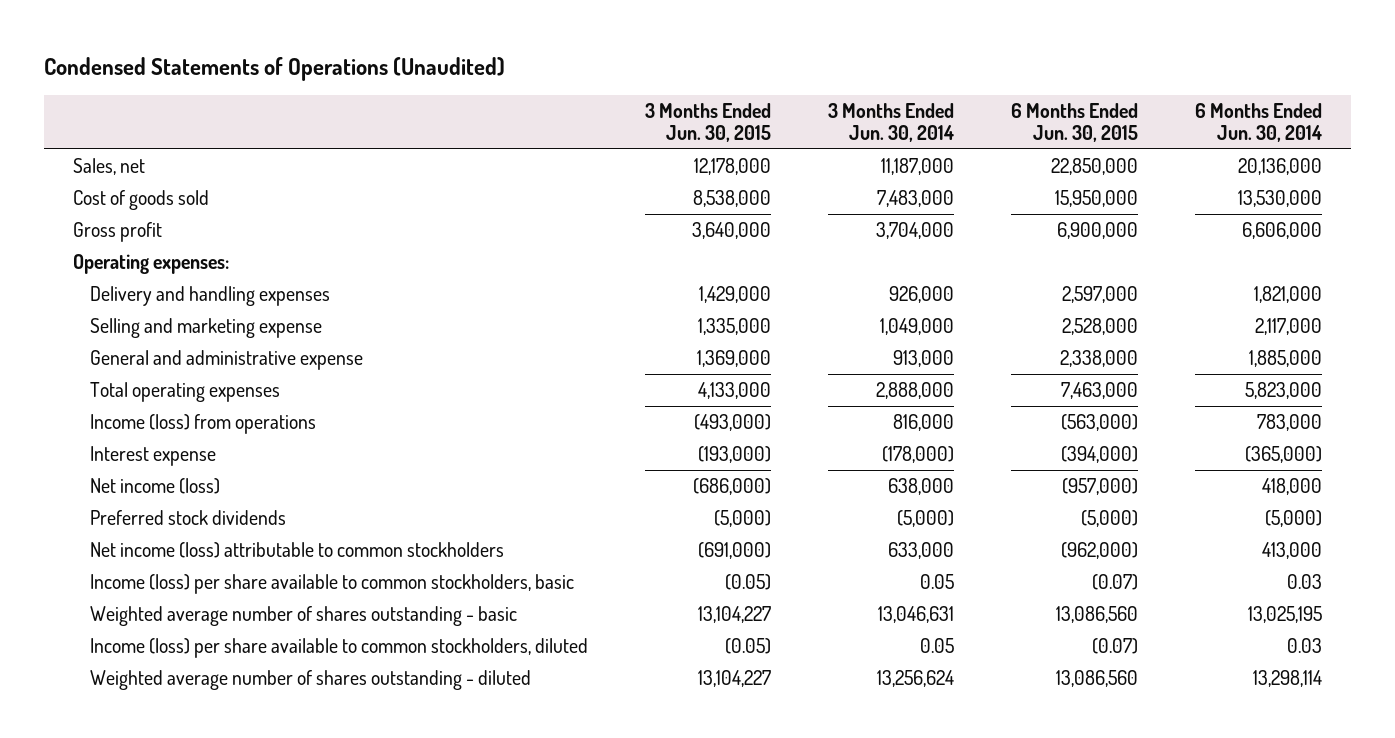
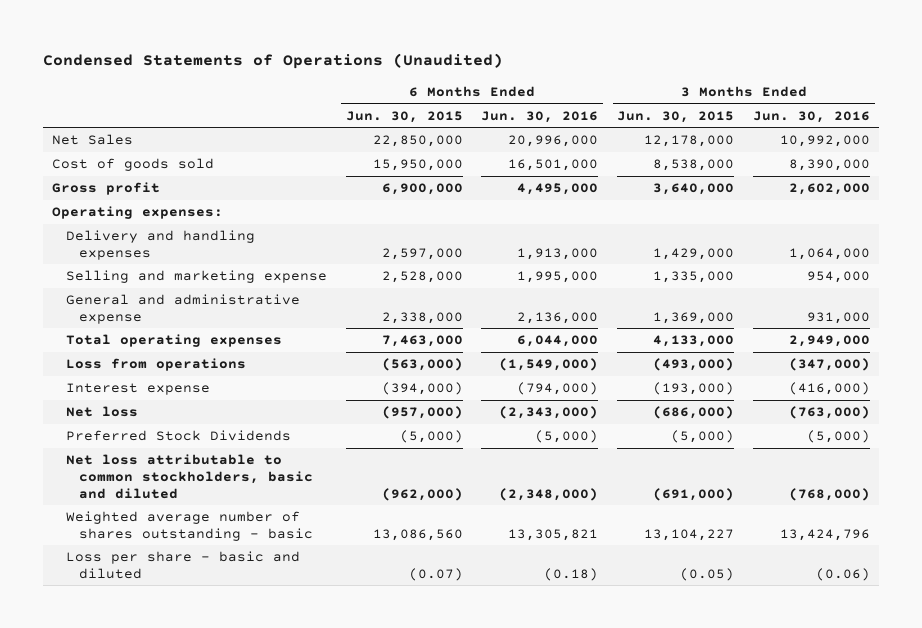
[827,102,954,143] 3 Months Ended Jun. 30, 2014 -> none
[1195,102,1323,143] 6 Months Ended Jun. 30, 2014 -> none
none -> [481,110,599,123] Jun. 30, 2016
none -> [753,110,871,123] Jun. 30, 2016
[73,157,146,175] Sales, net -> [52,134,134,146] Net Sales
[89,413,316,434] Income (loss) from operations -> [65,358,246,372] Loss from operations
[89,573,574,594] Income (loss) per share available to common stockholders, basic -> none
[89,477,220,494] Net income (loss) -> [65,406,138,418] Net loss
[89,509,286,525] Preferred stock dividends -> [65,430,291,442] Preferred Stock Dividends
[89,541,504,558] Net income (loss) attributable to common stockholders -> [65,454,314,499] Net loss attributable to common stockholders, basic and diluted
[89,637,588,658] Income (loss) per share available to common stockholders, diluted -> none
[89,669,531,690] Weighted average number of shares outstanding - diluted -> none
none -> [65,551,300,579] Loss per share - basic and diluted

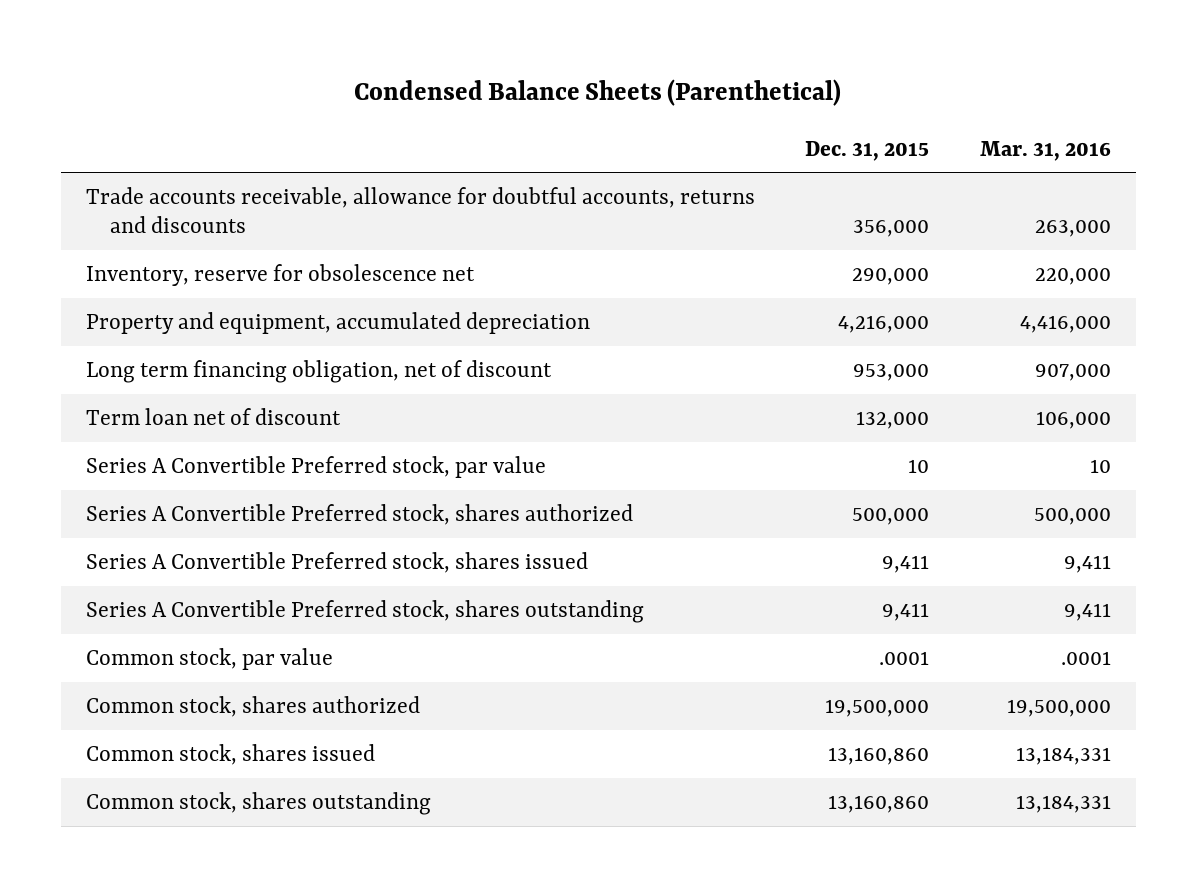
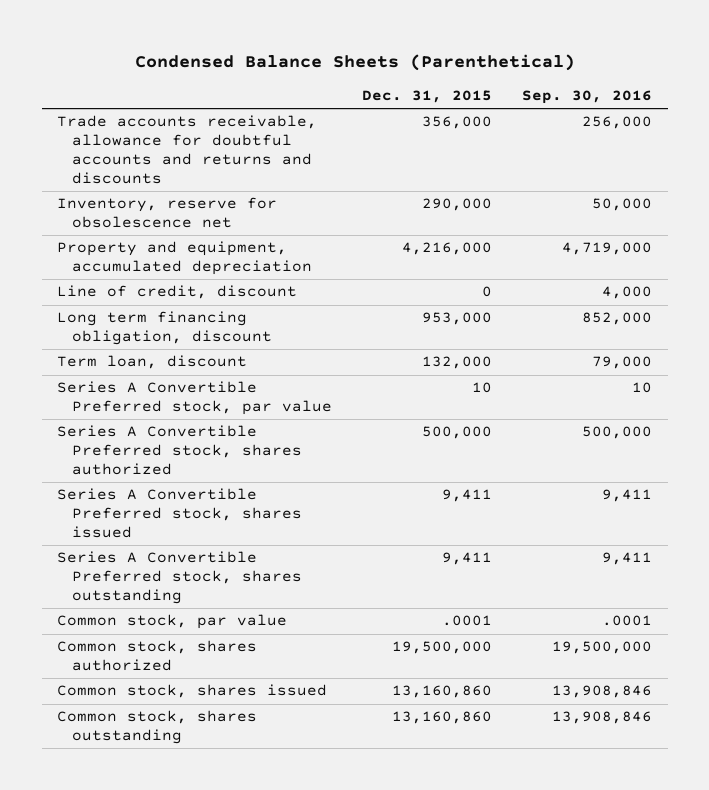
[979,140,1111,161] Mar. 31, 2016 -> none
none -> [522,90,653,105] Sep. 30, 2016
[85,186,755,234] Trade accounts receivable, allowance for doubtful accounts, returns and discounts -> [57,115,318,184] Trade accounts receivable, allowance for doubtful accounts and returns and discounts
none -> [57,285,298,300] Line of credit, discount
[85,359,552,383] Long term financing obligation, net of discount -> [57,311,272,346] Long term financing obligation, discount
[85,407,341,425] Term loan net of discount -> [57,355,248,370] Term loan, discount

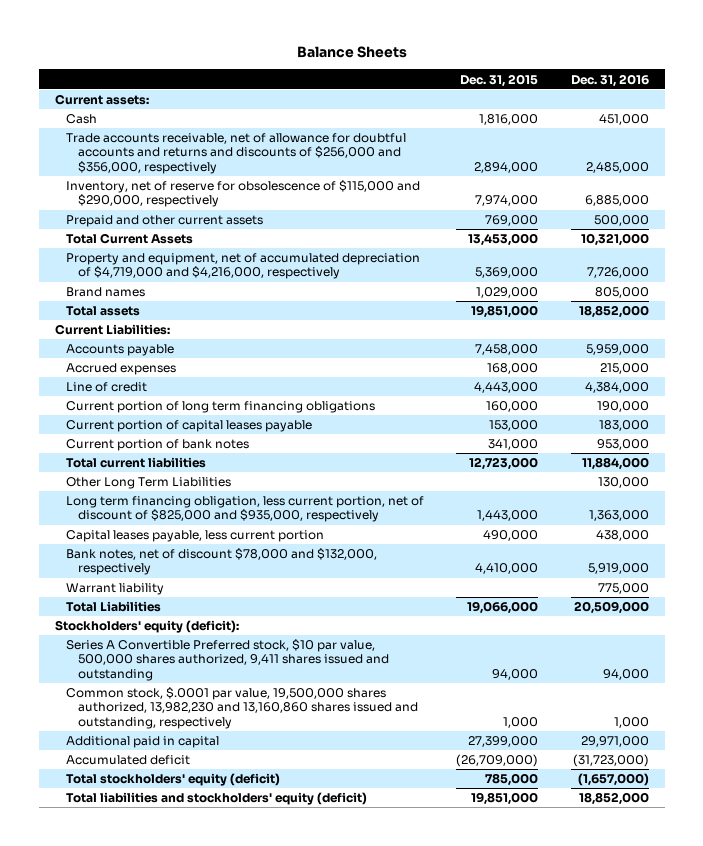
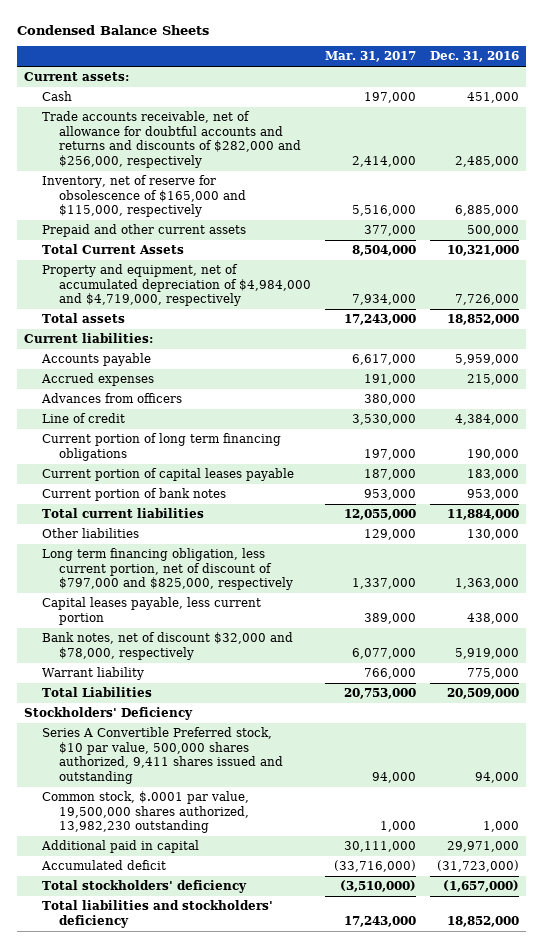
[296,46,407,59] Balance Sheets -> [17,24,210,35] Condensed Balance Sheets
[460,73,539,87] Dec. 31, 2015 -> none
none -> [324,51,416,63] Mar. 31, 2017
[66,133,407,174] Trade accounts receivable, net of allowance for doubtful accounts and returns and discounts of $256,000 and $356,000, respectively -> [41,111,301,168] Trade accounts receivable, net of allowance for doubtful accounts and returns and discounts of $282,000 and $256,000, respectively
[66,180,421,208] Inventory, net of reserve for obsolescence of $115,000 and $290,000, respectively -> [41,175,246,218] Inventory, net of reserve for obsolescence of $165,000 and $115,000, respectively
[66,287,146,298] Brand names -> none
[66,253,421,280] Property and equipment, net of accumulated depreciation of $4,719,000 and $4,216,000, respectively -> [41,264,311,307] Property and equipment, net of accumulated depreciation of $4,984,000 and $4,719,000, respectively
[54,324,170,336] Current Liabilities: -> [24,333,154,344] Current liabilities:
none -> [40,393,182,404] Advances from officers
[66,477,232,490] Other Long Term Liabilities -> [41,528,139,539] Other liabilities
[66,496,425,523] Long term financing obligation, less current portion, net of discount of $825,000 and $935,000, respectively -> [41,548,293,591] Long term financing obligation, less current portion, net of discount of $797,000 and $825,000, respectively
[66,548,378,576] Bank notes, net of discount $78,000 and $132,000, respectively -> [41,632,293,660] Bank notes, net of discount $32,000 and $78,000, respectively
[54,620,239,634] Stockholders' equity (deficit): -> [24,707,194,721] Stockholders' Deficiency
[66,687,418,729] Common stock, $.0001 par value, 19,500,000 shares authorized, 13,982,230 and 13,160,860 shares issued and outstanding, respectively -> [41,791,249,834] Common stock, $.0001 par value, 19,500,000 shares authorized, 13,982,230 outstanding
[66,773,281,787] Total stockholders' equity (deficit) -> [41,880,247,894] Total stockholders' deficiency
[66,792,368,806] Total liabilities and stockholders' equity (deficit) -> [41,900,273,928] Total liabilities and stockholders' deficiency

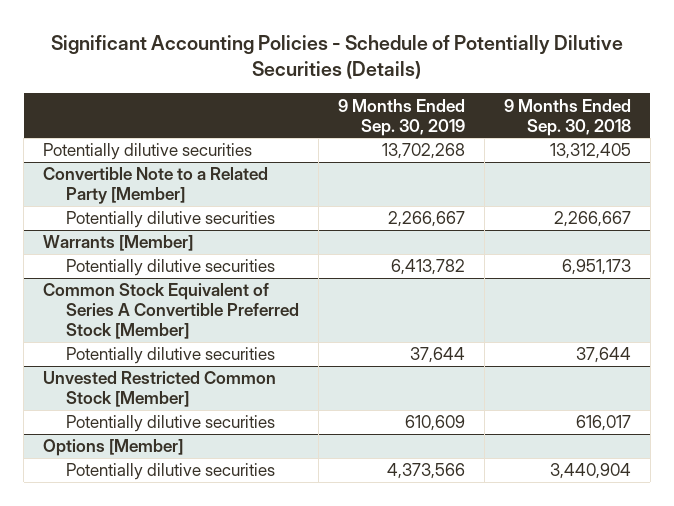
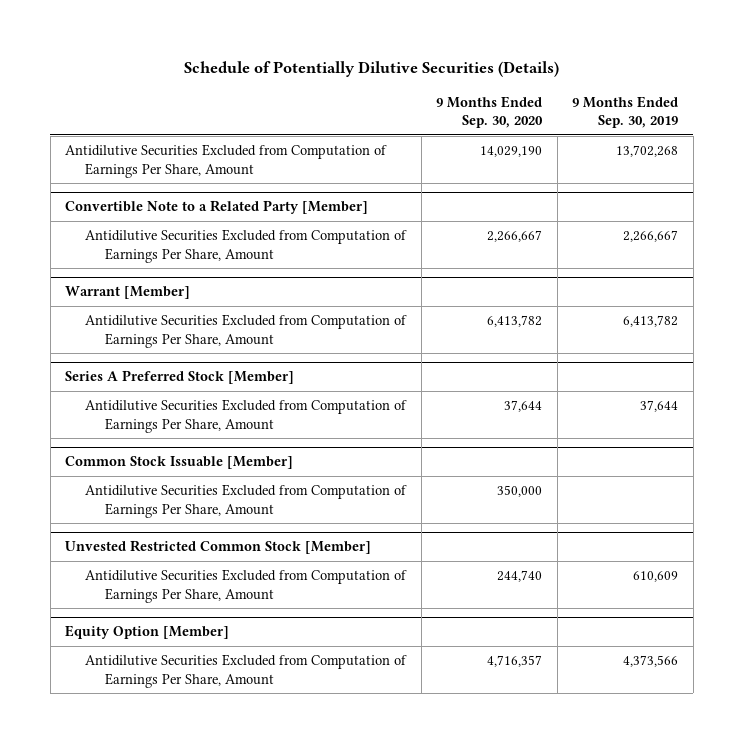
[51,35,624,80] Significant Accounting Policies - Schedule of Potentially Dilutive Securities (Details) -> [183,60,559,77] Schedule of Potentially Dilutive Securities (Details)
[503,98,631,136] 9 Months Ended Sep. 30, 2018 -> none
none -> [436,95,544,129] 9 Months Ended Sep. 30, 2020
[43,143,253,161] Potentially dilutive securities -> [65,144,388,178] Antidilutive Securities Excluded from Computation of Earnings Per Share, Amount
[66,211,276,229] Potentially dilutive securities -> [85,229,408,263] Antidilutive Securities Excluded from Computation of Earnings Per Share, Amount
[43,235,194,252] Warrants [Member] -> [65,286,191,300] Warrant [Member]
[66,259,276,277] Potentially dilutive securities -> [85,314,408,348] Antidilutive Securities Excluded from Computation of Earnings Per Share, Amount
[43,283,300,340] Common Stock Equivalent of Series A Convertible Preferred Stock [Member] -> [65,370,295,385] Series A Preferred Stock [Member]
[66,347,276,365] Potentially dilutive securities -> [85,399,408,433] Antidilutive Securities Excluded from Computation of Earnings Per Share, Amount
none -> [65,456,294,470] Common Stock Issuable [Member]
none -> [85,484,408,518] Antidilutive Securities Excluded from Computation of Earnings Per Share, Amount
[66,415,276,433] Potentially dilutive securities -> [85,569,408,603] Antidilutive Securities Excluded from Computation of Earnings Per Share, Amount
[43,439,184,457] Options [Member] -> [65,625,230,640] Equity Option [Member]
[66,463,276,481] Potentially dilutive securities -> [85,654,408,688] Antidilutive Securities Excluded from Computation of Earnings Per Share, Amount

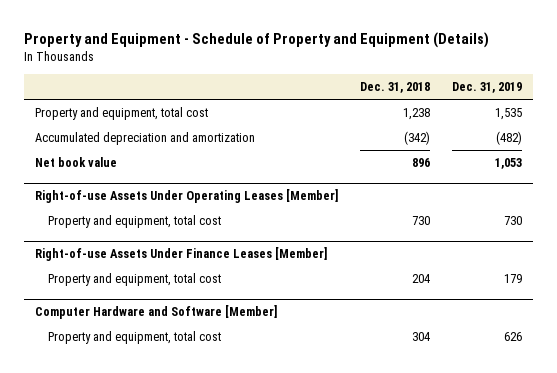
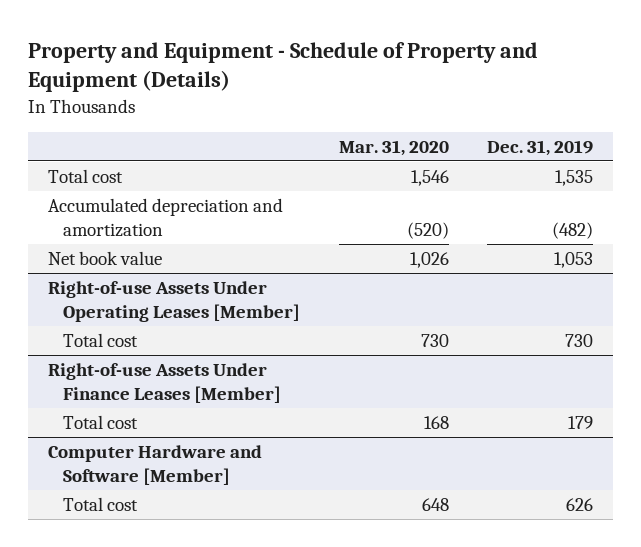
[359,81,430,93] Dec. 31, 2018 -> none
none -> [338,139,449,156] Mar. 31, 2020
[35,107,209,121] Property and equipment, total cost -> [47,169,123,184] Total cost
[47,215,221,229] Property and equipment, total cost -> [62,333,138,348] Total cost
[47,273,221,287] Property and equipment, total cost -> [62,415,138,430] Total cost
[47,331,221,345] Property and equipment, total cost -> [62,497,138,512] Total cost

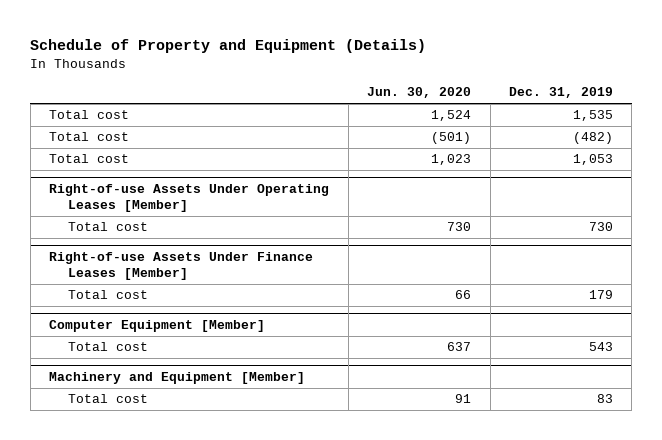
[28,41,539,93] Property and Equipment - Schedule of Property and Equipment (Details) -> [30,39,427,54] Schedule of Property and Equipment (Details)
[338,139,449,156] Mar. 31, 2020 -> none
none -> [367,87,472,99] Jun. 30, 2020
[47,198,283,237] Accumulated depreciation and amortization -> [49,132,130,142] Total cost
[47,251,162,266] Net book value -> [49,154,130,164] Total cost
[47,445,262,485] Computer Hardware and Software [Member] -> [49,320,266,333] Computer Equipment [Member]
[566,498,594,512] 626 -> [588,342,613,352] 543
none -> [49,372,306,385] Machinery and Equipment [Member]
none -> [68,394,149,404] Total cost

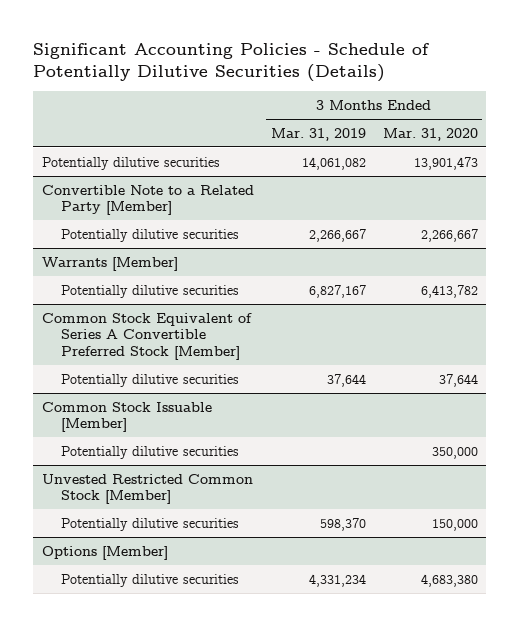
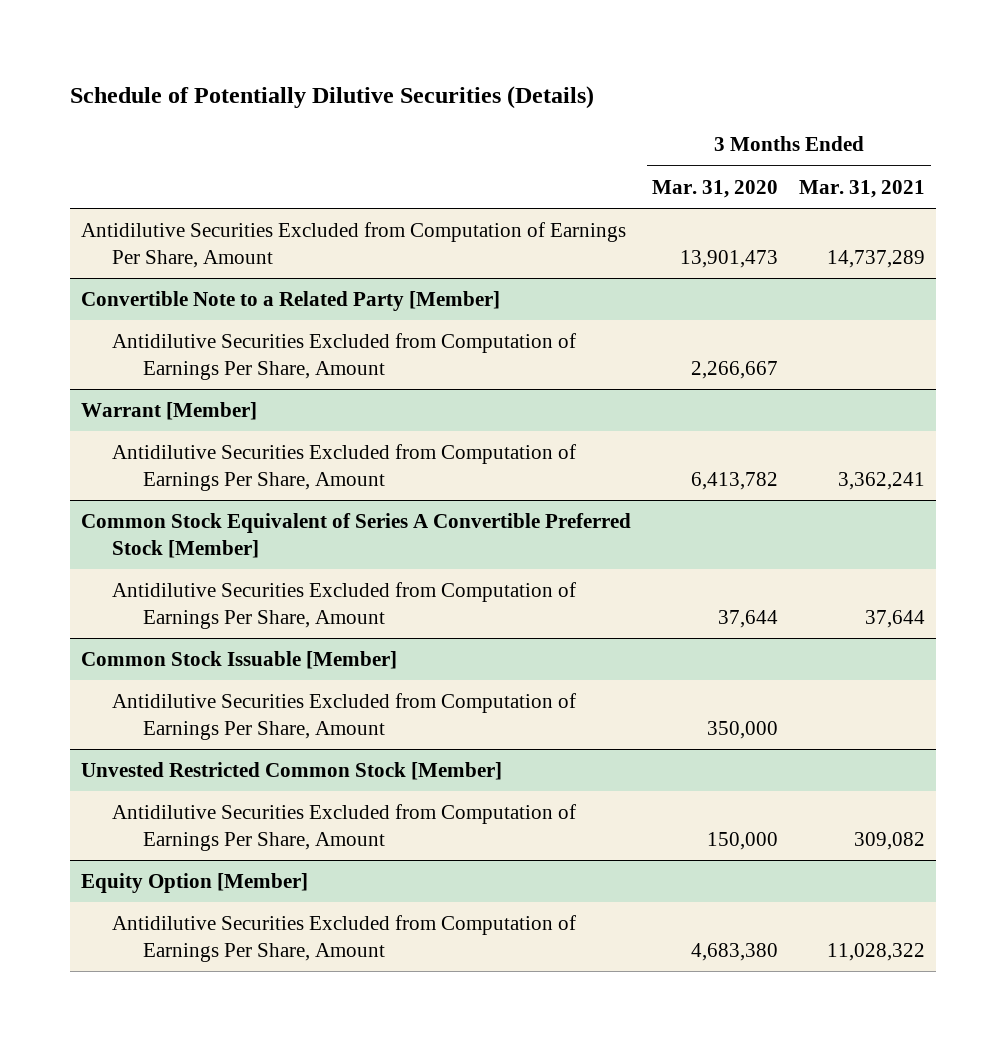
[33,42,430,82] Significant Accounting Policies - Schedule of Potentially Dilutive Securities (Details) -> [70,85,595,109] Schedule of Potentially Dilutive Securities (Details)
[270,127,366,141] Mar. 31, 2019 -> none
none -> [799,179,926,198] Mar. 31, 2021
[41,156,220,170] Potentially dilutive securities -> [80,221,626,268] Antidilutive Securities Excluded from Computation of Earnings Per Share, Amount
[60,228,239,242] Potentially dilutive securities -> [112,332,577,380] Antidilutive Securities Excluded from Computation of Earnings Per Share, Amount
[41,256,178,271] Warrants [Member] -> [80,401,257,420] Warrant [Member]
[60,284,239,298] Potentially dilutive securities -> [112,443,577,491] Antidilutive Securities Excluded from Computation of Earnings Per Share, Amount
[60,373,239,387] Potentially dilutive securities -> [112,581,577,629] Antidilutive Securities Excluded from Computation of Earnings Per Share, Amount
[60,445,239,459] Potentially dilutive securities -> [112,692,577,740] Antidilutive Securities Excluded from Computation of Earnings Per Share, Amount
[60,517,239,531] Potentially dilutive securities -> [112,803,577,851] Antidilutive Securities Excluded from Computation of Earnings Per Share, Amount
[41,545,168,560] Options [Member] -> [80,872,308,893] Equity Option [Member]
[60,573,239,587] Potentially dilutive securities -> [112,914,577,962] Antidilutive Securities Excluded from Computation of Earnings Per Share, Amount

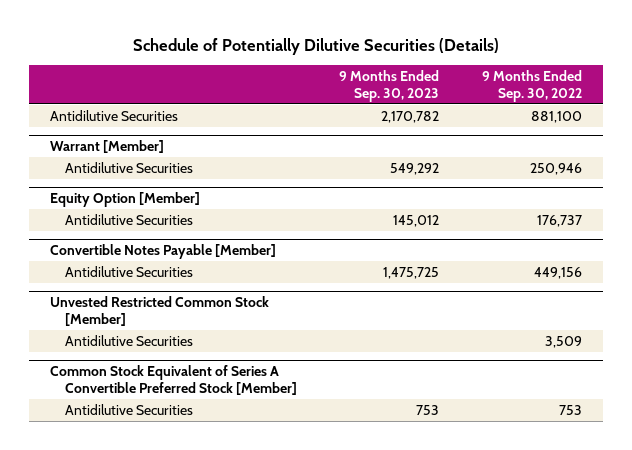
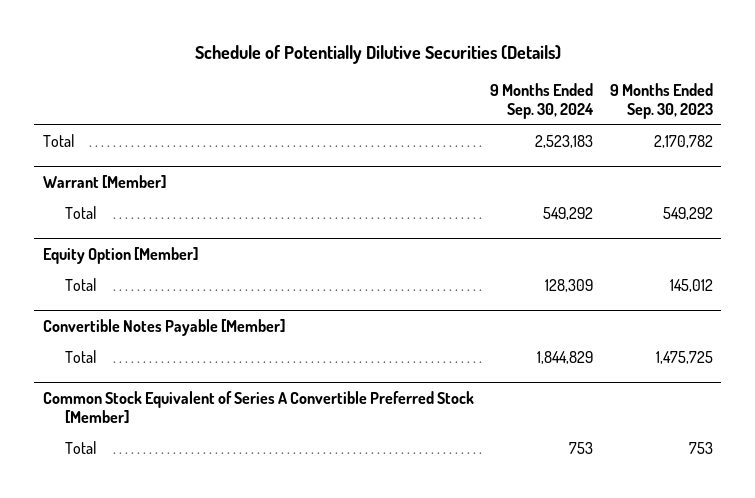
[481,70,582,102] 9 Months Ended Sep. 30, 2022 -> none
none -> [490,82,595,119] 9 Months Ended Sep. 30, 2024
[50,109,179,121] Antidilutive Securities -> [42,134,75,148] Total
[65,161,194,173] Antidilutive Securities -> [65,206,98,220] Total
[65,213,194,225] Antidilutive Securities -> [65,278,98,292] Total
[50,296,270,326] Unvested Restricted Common Stock [Member] -> none
[65,334,194,346] Antidilutive Securities -> none
[65,265,194,277] Antidilutive Securities -> [65,350,98,364] Total
[65,403,194,415] Antidilutive Securities -> [65,441,98,455] Total

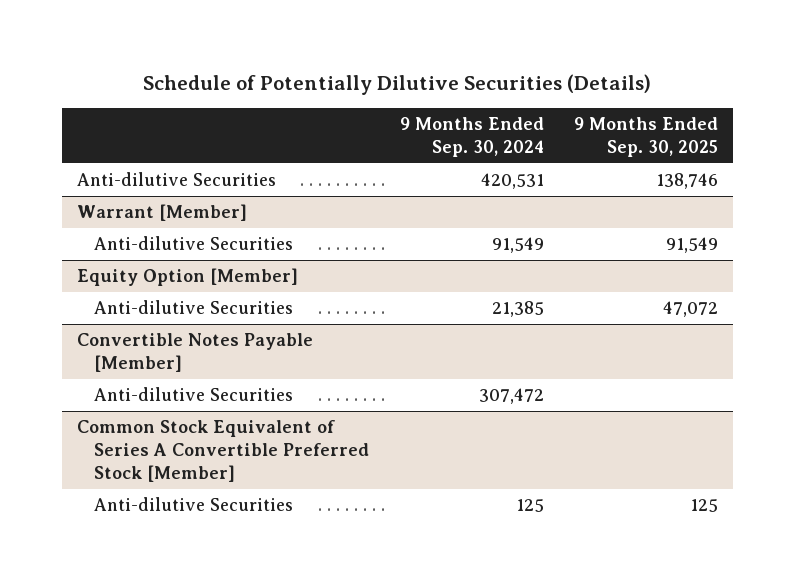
[609,82,713,119] 9 Months Ended Sep. 30, 2023 -> none
none -> [573,116,718,157] 9 Months Ended Sep. 30, 2025
[42,134,75,148] Total -> none
none -> [76,172,276,187] Anti-dilutive Securities
[65,206,98,220] Total -> none
none -> [94,236,294,251] Anti-dilutive Securities
[65,278,98,292] Total -> none
none -> [94,300,294,315] Anti-dilutive Securities
[65,350,98,364] Total -> none
none -> [94,387,294,402] Anti-dilutive Securities
[65,441,98,455] Total -> none
none -> [94,497,294,512] Anti-dilutive Securities

